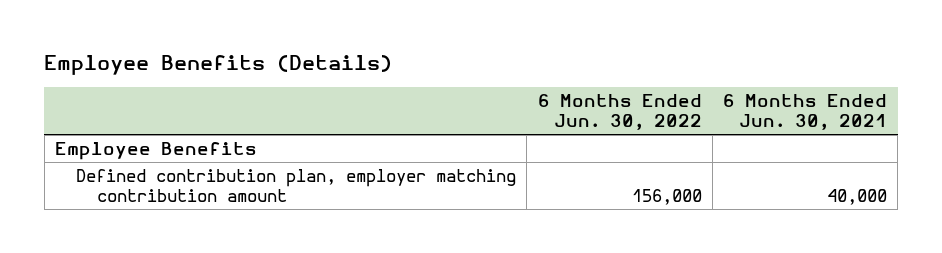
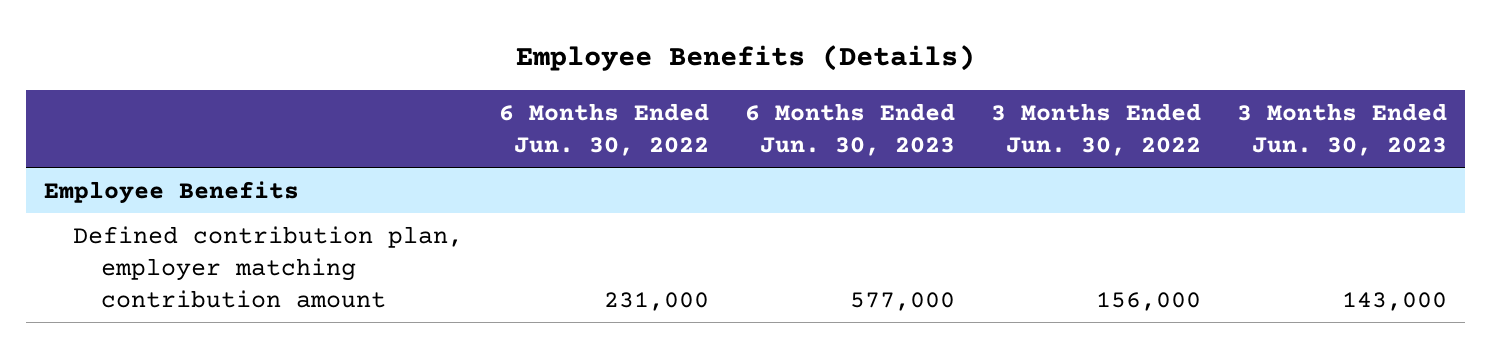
[723,94,888,130] 6 Months Ended Jun. 30, 2021 -> none
none -> [744,102,955,156] 6 Months Ended Jun. 30, 2023
none -> [990,102,1201,156] 3 Months Ended Jun. 30, 2022
none -> [1237,102,1448,156] 3 Months Ended Jun. 30, 2023
[631,188,702,205] 156,000 -> [603,292,709,312] 231,000

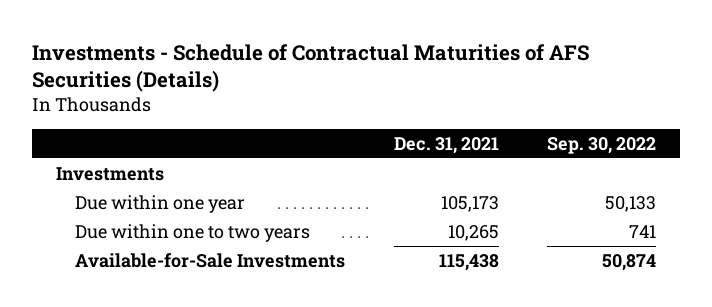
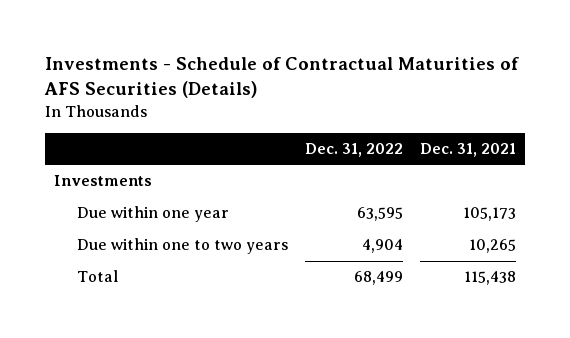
[547,137,657,155] Sep. 30, 2022 -> none
none -> [304,143,403,158] Dec. 31, 2022
[75,252,346,268] Available-for-Sale Investments -> [76,270,118,283] Total

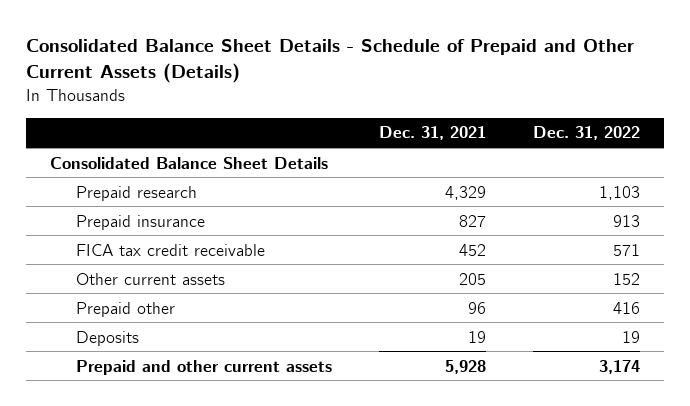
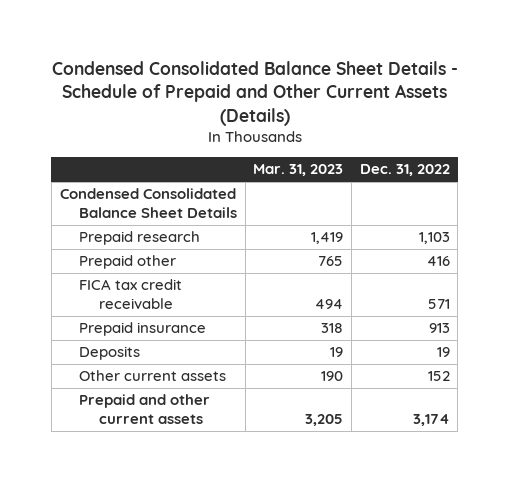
[26,39,635,84] Consolidated Balance Sheet Details - Schedule of Prepaid and Other Current Assets (Details) -> [51,60,458,126] Condensed Consolidated Balance Sheet Details - Schedule of Prepaid and Other Current Assets (Details)
[378,126,486,141] Dec. 31, 2021 -> none
none -> [253,164,344,177] Mar. 31, 2023
[49,156,328,169] Consolidated Balance Sheet Details -> [59,188,238,219] Condensed Consolidated Balance Sheet Details
[75,243,265,256] FICA tax credit receivable -> [79,279,183,310] FICA tax credit receivable
[75,214,205,230] Prepaid insurance -> [79,322,207,337] Prepaid insurance
[75,272,225,285] Other current assets -> [79,370,227,382] Other current assets

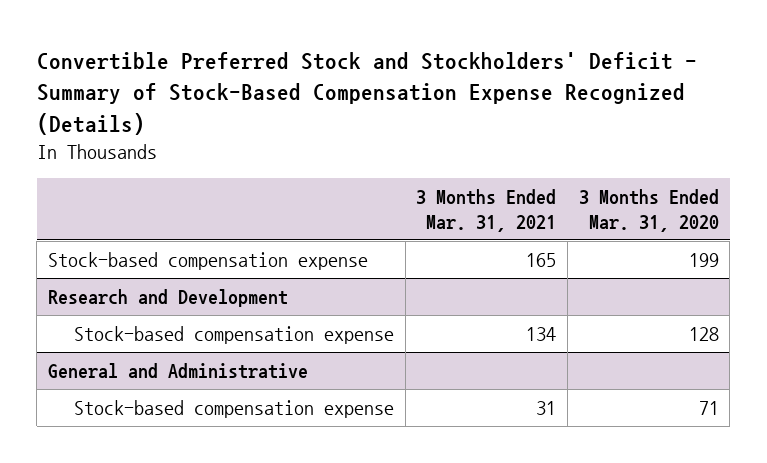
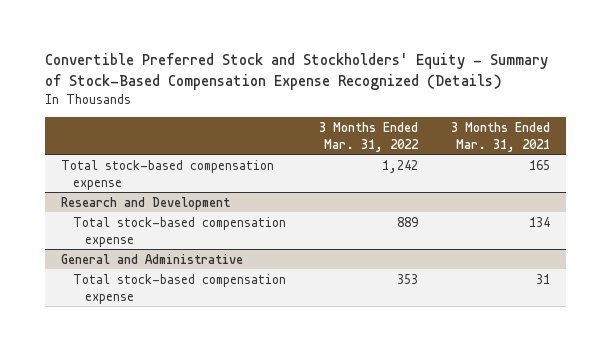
[36,52,697,135] Convertible Preferred Stock and Stockholders' Deficit - Summary of Stock-Based Compensation Expense Recognized (Details) -> [44,53,548,90] Convertible Preferred Stock and Stockholders' Equity - Summary of Stock-Based Compensation Expense Recognized (Details)
[578,188,719,232] 3 Months Ended Mar. 31, 2020 -> none
none -> [319,121,420,152] 3 Months Ended Mar. 31, 2022
[48,251,369,270] Stock-based compensation expense -> [61,159,275,190] Total stock-based compensation expense
[74,325,395,344] Stock-based compensation expense -> [73,216,287,247] Total stock-based compensation expense
[74,399,395,418] Stock-based compensation expense -> [73,273,287,304] Total stock-based compensation expense

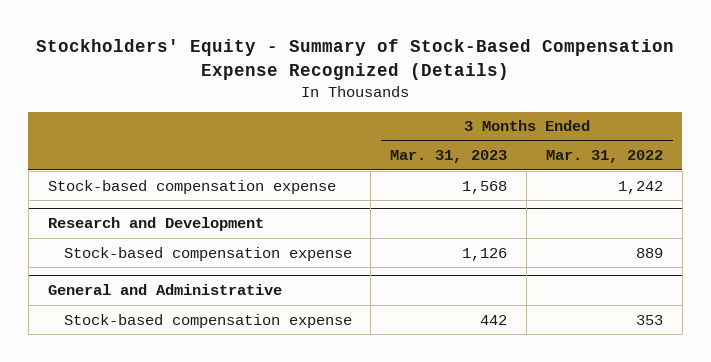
[44,53,548,90] Convertible Preferred Stock and Stockholders' Equity - Summary of Stock-Based Compensation Expense Recognized (Details) -> [36,39,675,80] Stockholders' Equity - Summary of Stock-Based Compensation Expense Recognized (Details)
[450,121,550,152] 3 Months Ended Mar. 31, 2021 -> none
none -> [390,150,508,164] Mar. 31, 2023
[61,159,275,190] Total stock-based compensation expense -> [47,179,336,194] Stock-based compensation expense
[73,216,287,247] Total stock-based compensation expense -> [63,246,352,261] Stock-based compensation expense
[73,273,287,304] Total stock-based compensation expense -> [63,313,352,328] Stock-based compensation expense

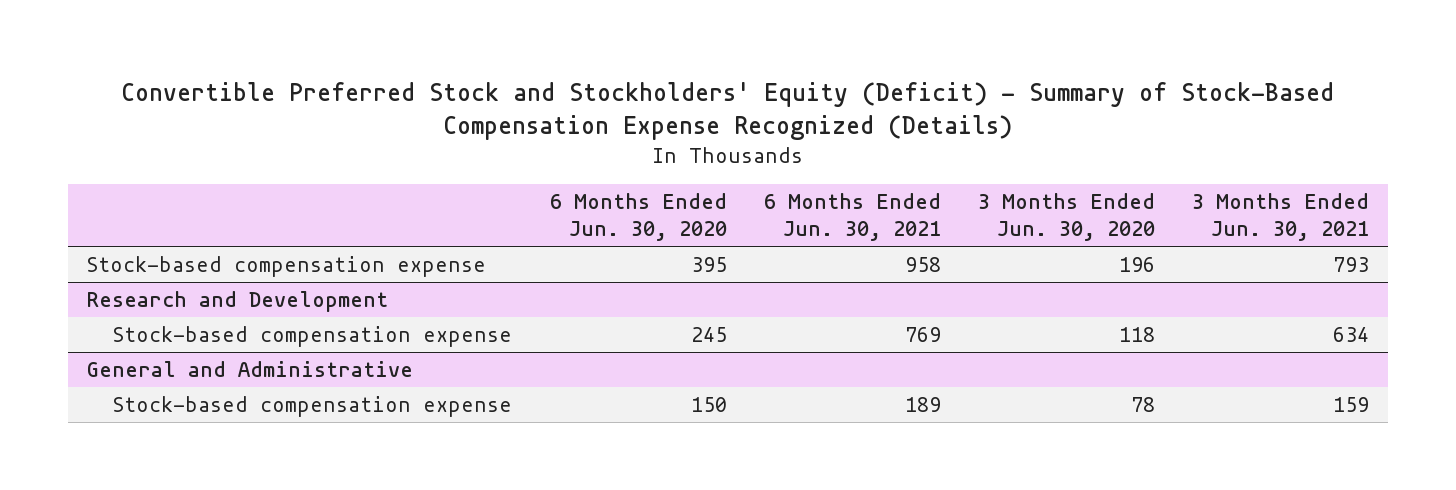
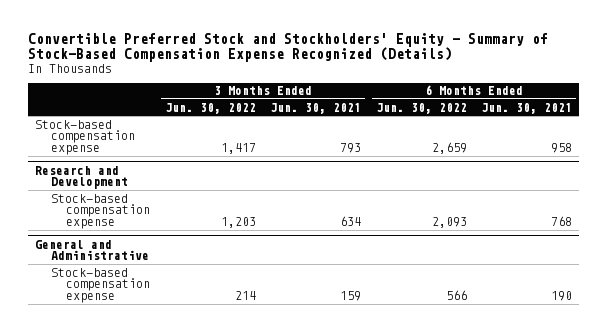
[120,81,1334,140] Convertible Preferred Stock and Stockholders' Equity (Deficit) - Summary of Stock-Based Compensation Expense Recognized (Details) -> [28,32,549,63] Convertible Preferred Stock and Stockholders' Equity - Summary of Stock-Based Compensation Expense Recognized (Details)
[549,192,727,242] 6 Months Ended Jun. 30, 2020 -> none
[978,192,1156,242] 3 Months Ended Jun. 30, 2020 -> none
none -> [164,102,256,114] Jun. 30, 2022
none -> [375,102,467,114] Jun. 30, 2022
[904,326,941,342] 769 -> [551,216,573,227] 768
[904,396,941,412] 189 -> [551,291,573,302] 190

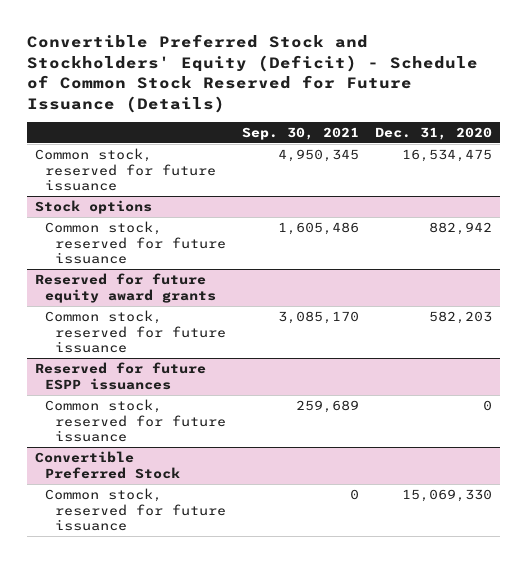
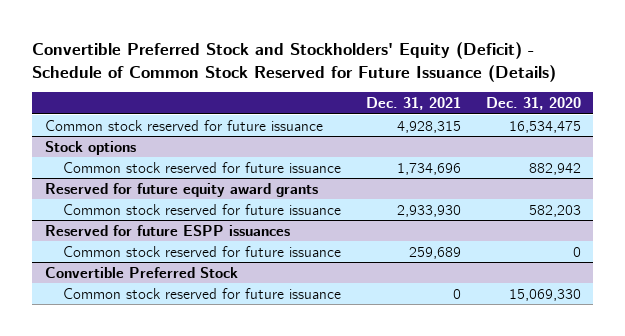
[242,126,360,140] Sep. 30, 2021 -> none
none -> [366,96,462,110] Dec. 31, 2021
[34,148,216,192] Common stock, reserved for future issuance -> [44,119,323,131] Common stock reserved for future issuance
[44,221,226,265] Common stock, reserved for future issuance -> [63,161,342,173] Common stock reserved for future issuance
[44,310,226,354] Common stock, reserved for future issuance -> [63,203,342,215] Common stock reserved for future issuance
[44,399,226,443] Common stock, reserved for future issuance -> [63,245,342,257] Common stock reserved for future issuance
[44,488,226,532] Common stock, reserved for future issuance -> [63,287,342,299] Common stock reserved for future issuance

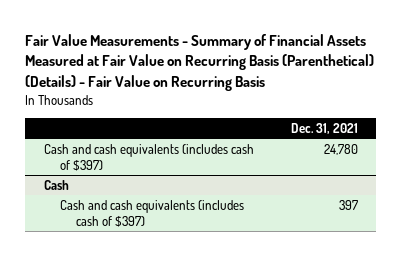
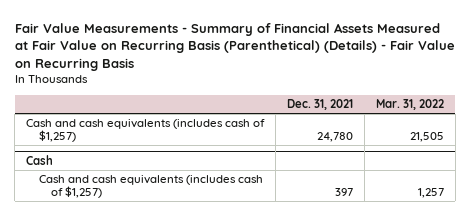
none -> [376,99,445,111] Mar. 31, 2022
[43,143,254,171] Cash and cash equivalents (includes cash of $397) -> [26,119,266,143] Cash and cash equivalents (includes cash of $1,257)
[59,199,244,227] Cash and cash equivalents (includes cash of $397) -> [38,175,263,199] Cash and cash equivalents (includes cash of $1,257)

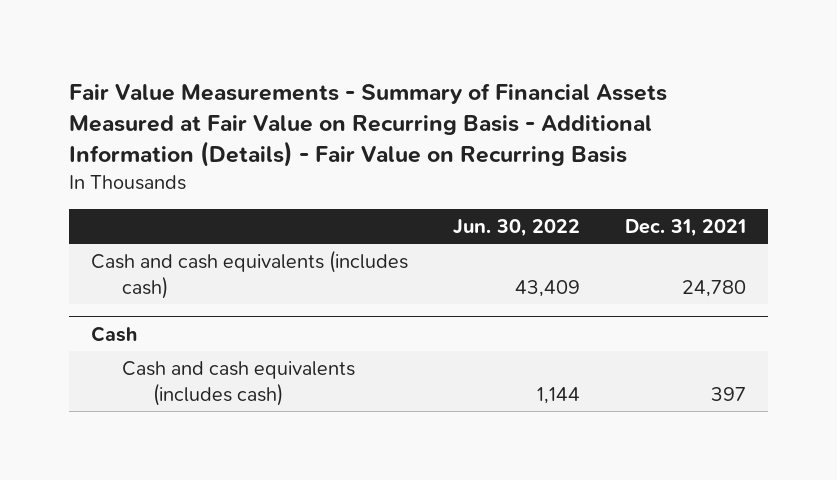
[14,22,455,72] Fair Value Measurements - Summary of Financial Assets Measured at Fair Value on Recurring Basis (Parenthetical) (Details) - Fair Value on Recurring Basis -> [68,82,667,167] Fair Value Measurements - Summary of Financial Assets Measured at Fair Value on Recurring Basis - Additional Information (Details) - Fair Value on Recurring Basis
[376,99,445,111] Mar. 31, 2022 -> none
none -> [452,218,580,237] Jun. 30, 2022
[26,119,266,143] Cash and cash equivalents (includes cash of $1,257) -> [91,250,409,299] Cash and cash equivalents (includes cash)
[38,175,263,199] Cash and cash equivalents (includes cash of $1,257) -> [121,361,355,406] Cash and cash equivalents (includes cash)

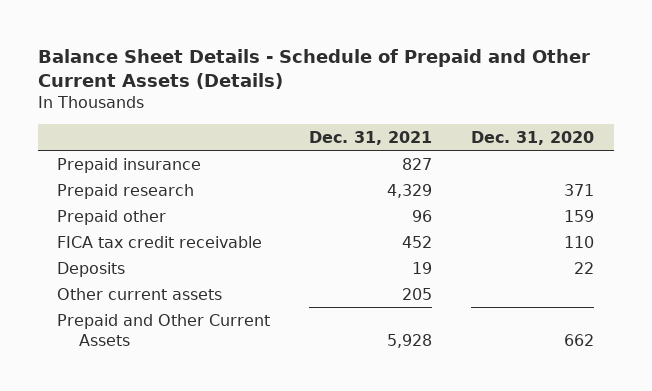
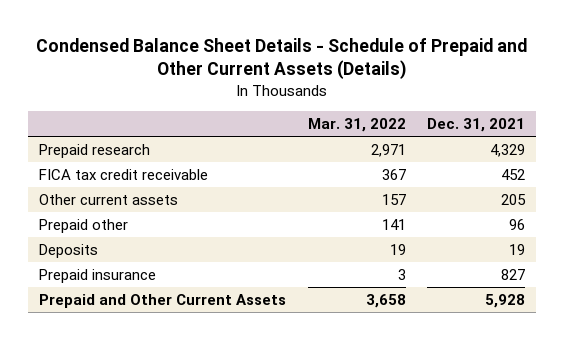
[38,48,591,90] Balance Sheet Details - Schedule of Prepaid and Other Current Assets (Details) -> [36,37,528,80] Condensed Balance Sheet Details - Schedule of Prepaid and Other Current Assets (Details)
[471,130,595,145] Dec. 31, 2020 -> none
none -> [307,118,406,133] Mar. 31, 2022
[57,209,167,225] Prepaid other -> [38,219,128,234] Prepaid other
[57,261,126,277] Deposits -> [38,244,98,259] Deposits
[57,157,202,173] Prepaid insurance -> [38,269,156,284] Prepaid insurance

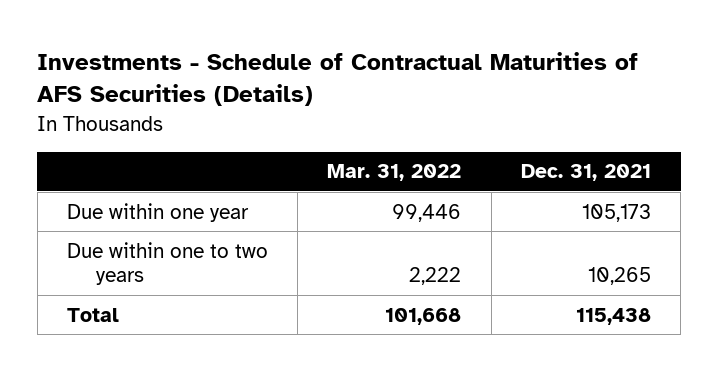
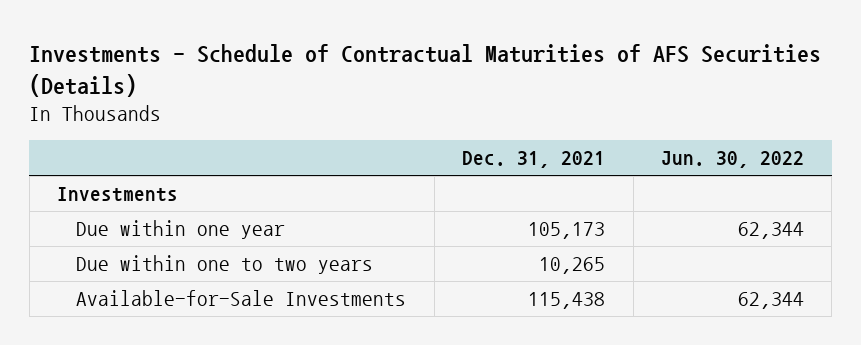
[327,164,462,182] Mar. 31, 2022 -> none
none -> [660,151,804,169] Jun. 30, 2022
none -> [57,187,179,203] Investments
[66,307,119,322] Total -> [76,290,407,307] Available-for-Sale Investments

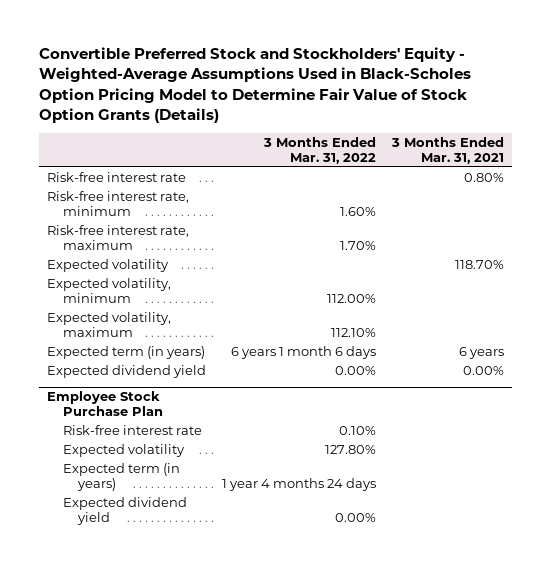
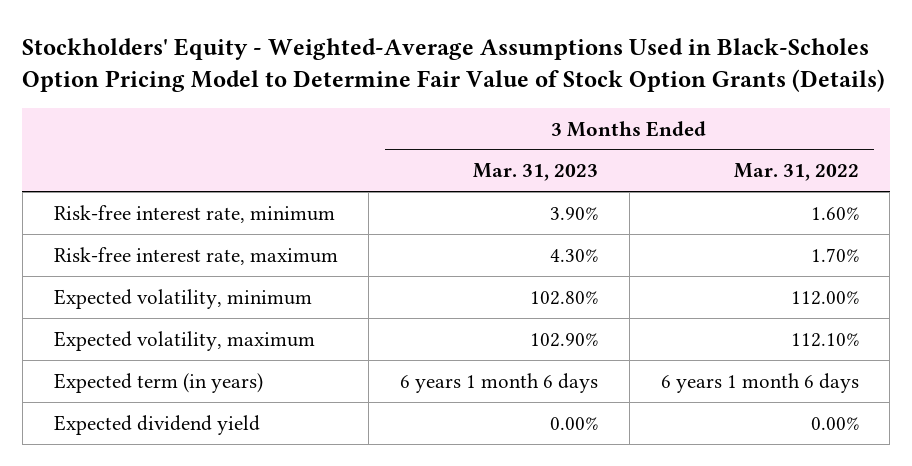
[38,47,471,123] Convertible Preferred Stock and Stockholders' Equity - Weighted-Average Assumptions Used in Black-Scholes Option Pricing Model to Determine Fair Value of Stock Option Grants (Details) -> [22,37,886,93] Stockholders' Equity - Weighted-Average Assumptions Used in Black-Scholes Option Pricing Model to Determine Fair Value of Stock Option Grants (Details)
[391,136,505,164] 3 Months Ended Mar. 31, 2021 -> none
none -> [473,163,599,182] Mar. 31, 2023
[47,171,187,182] Risk-free interest rate -> none
[47,258,170,272] Expected volatility -> none
[47,391,163,417] Employee Stock Purchase Plan -> none
[62,424,202,435] Risk-free interest rate -> none
[62,443,185,457] Expected volatility -> none
[62,462,180,491] Expected term (in years) -> none
[62,496,187,525] Expected dividend yield -> none

